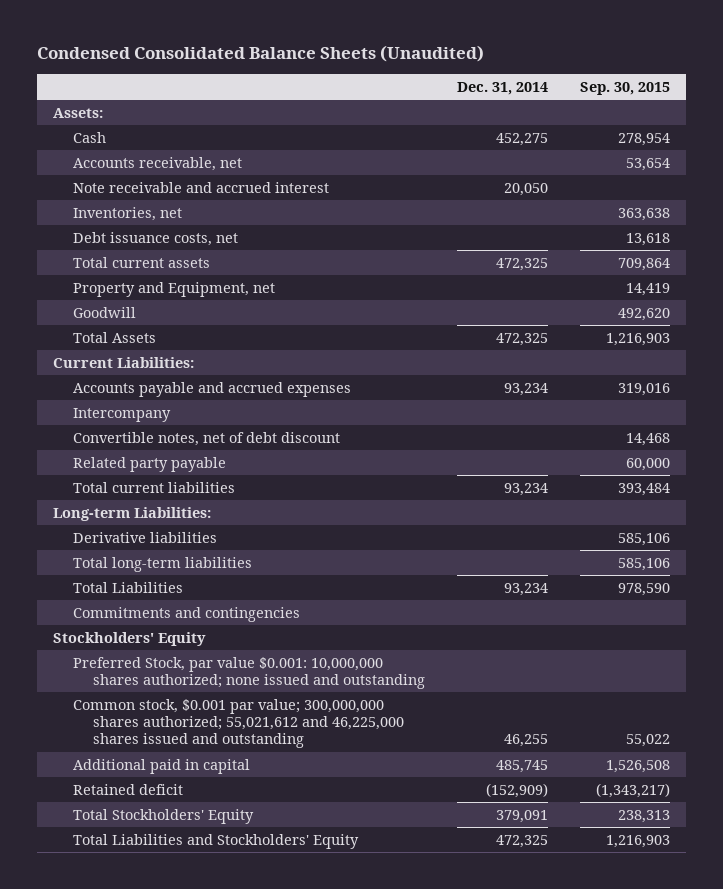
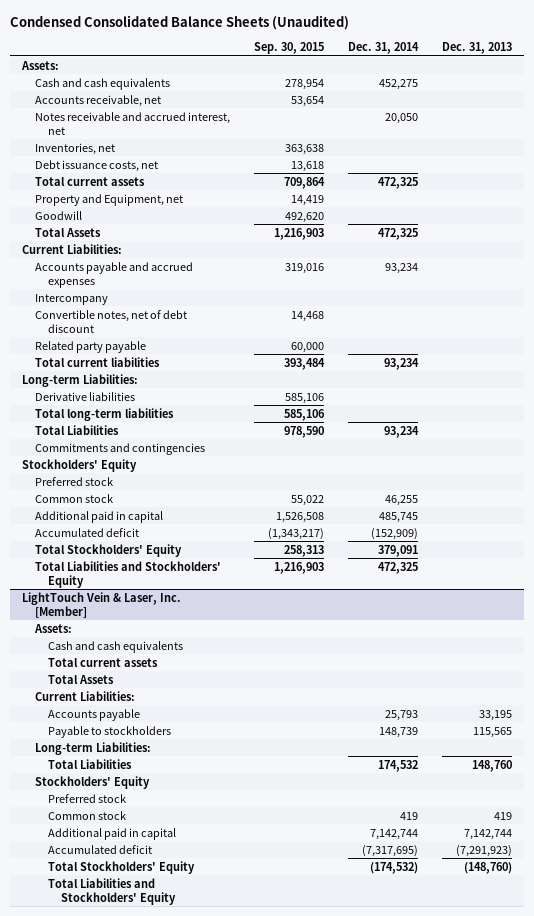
none -> [441,42,512,55] Dec. 31, 2013
[72,131,106,143] Cash -> [34,77,170,90] Cash and cash equivalents
[72,181,329,193] Note receivable and accrued interest -> [34,111,230,135] Notes receivable and accrued interest, net
[72,656,425,690] Preferred Stock, par value $0.001: 10,000,000 shares authorized; none issued and outstanding -> [34,476,113,486] Preferred stock
[72,698,404,749] Common stock, $0.001 par value; 300,000,000 shares authorized; 55,021,612 and 46,225,000 shares issued and outstanding -> [34,493,113,503] Common stock
[72,783,183,795] Retained deficit -> [34,527,139,537] Accumulated deficit
[617,809,670,823] 238,313 -> [283,544,324,557] 258,313
none -> [21,591,181,618] LightTouch Vein & Laser, Inc. [Member]
none -> [33,623,72,633] Assets:
none -> [47,640,183,653] Cash and cash equivalents
none -> [47,657,158,667] Total current assets
none -> [47,674,114,684] Total Assets
none -> [34,690,135,701] Current Liabilities:
none -> [47,708,140,721] Accounts payable
none -> [47,725,171,738] Payable to stockholders
none -> [34,741,151,755] Long-term Liabilities:
none -> [47,758,132,769] Total Liabilities
none -> [34,775,150,789] Stockholders' Equity
none -> [47,793,126,803] Preferred stock
none -> [47,810,126,820] Common stock
none -> [47,827,176,840] Additional paid in capital
none -> [47,844,152,854] Accumulated deficit
none -> [47,860,195,874] Total Stockholders' Equity
none -> [47,877,176,905] Total Liabilities and Stockholders' Equity

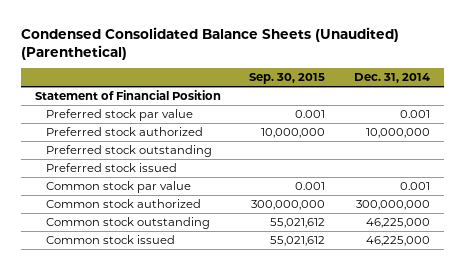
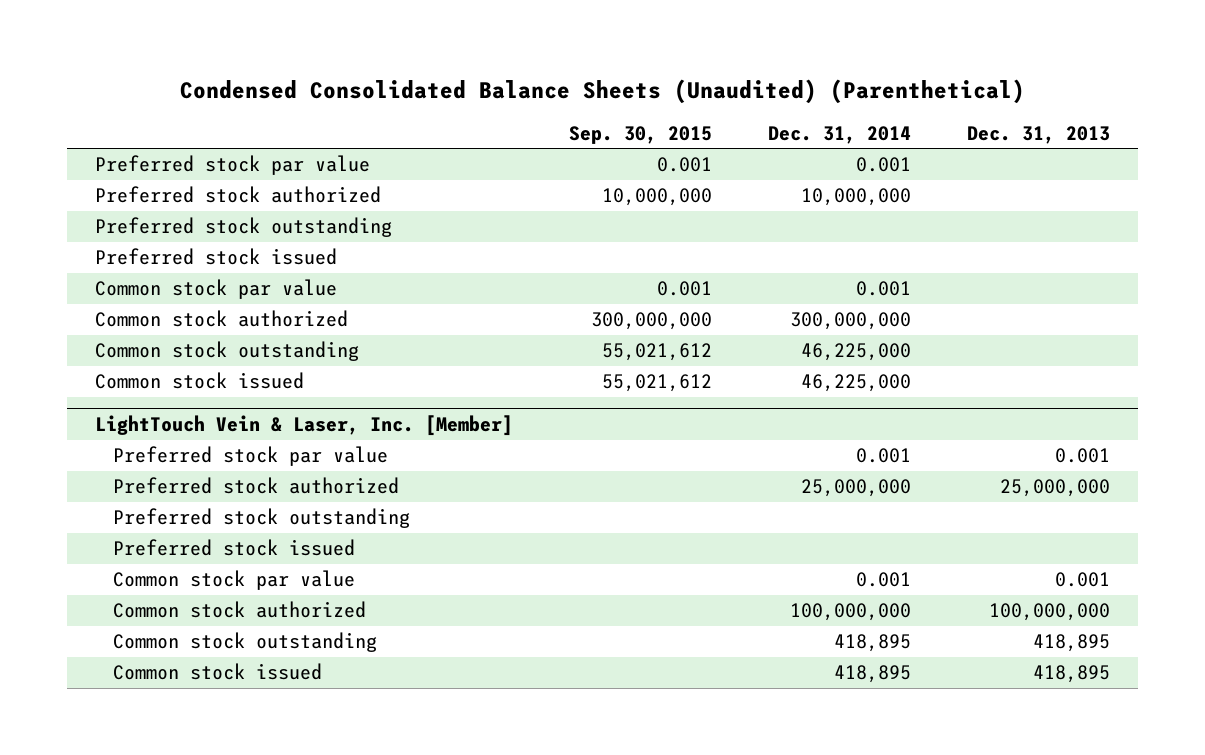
none -> [967,125,1111,144] Dec. 31, 2013
[34,89,221,100] Statement of Financial Position -> none
none -> [95,414,514,436] LightTouch Vein & Laser, Inc. [Member]
none -> [112,446,388,467] Preferred stock par value
none -> [112,477,399,495] Preferred stock authorized
none -> [112,508,410,529] Preferred stock outstanding
none -> [112,539,355,557] Preferred stock issued
none -> [112,570,355,591] Common stock par value
none -> [112,601,366,619] Common stock authorized
none -> [112,632,377,653] Common stock outstanding
none -> [112,663,322,681] Common stock issued

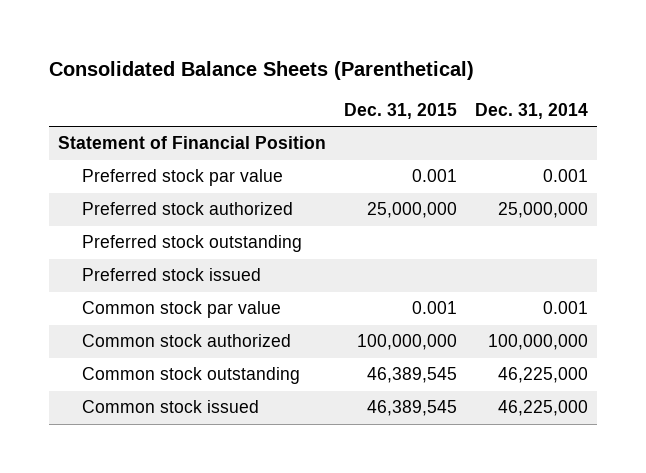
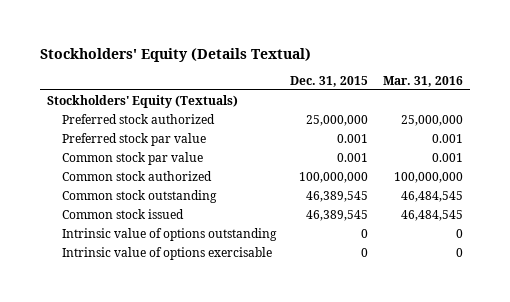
[49,61,475,81] Consolidated Balance Sheets (Parenthetical) -> [40,47,312,62] Stockholders' Equity (Details Textual)
[475,102,589,119] Dec. 31, 2014 -> none
none -> [383,75,464,87] Mar. 31, 2016
[58,136,327,150] Statement of Financial Position -> none
none -> [47,94,239,108] Stockholders' Equity (Textuals)
[82,235,303,253] Preferred stock outstanding -> none
[82,268,262,282] Preferred stock issued -> none
[82,169,284,187] Preferred stock par value -> [61,132,206,146] Preferred stock par value
none -> [61,227,277,241] Intrinsic value of options outstanding
none -> [61,246,272,260] Intrinsic value of options exercisable

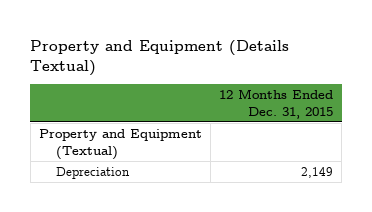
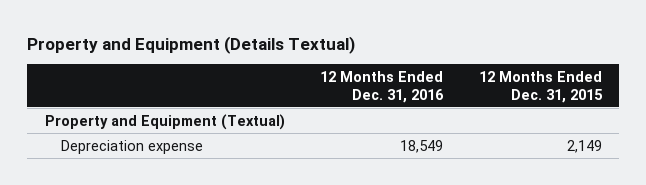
none -> [320,70,445,103] 12 Months Ended Dec. 31, 2016
[56,166,131,179] Depreciation -> [60,139,203,154] Depreciation expense

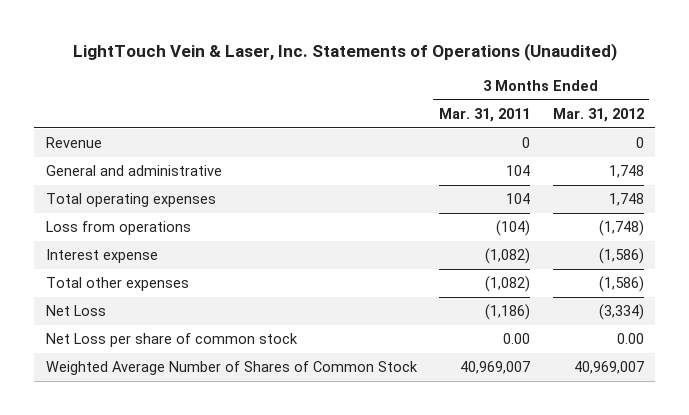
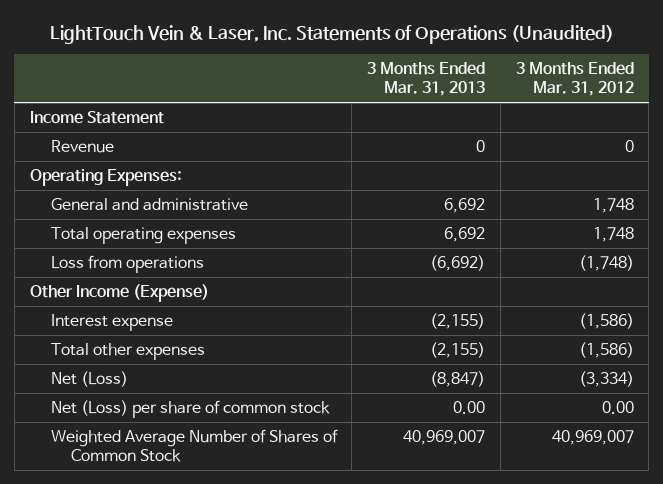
[439,107,531,122] Mar. 31, 2011 -> none
none -> [367,62,486,97] 3 Months Ended Mar. 31, 2013
none -> [29,110,164,124] Income Statement
none -> [29,168,182,186] Operating Expenses:
none -> [29,283,209,302] Other Income (Expense)
[45,305,106,317] Net Loss -> [50,370,128,387] Net (Loss)
[45,333,298,348] Net Loss per share of common stock -> [50,399,330,418] Net (Loss) per share of common stock

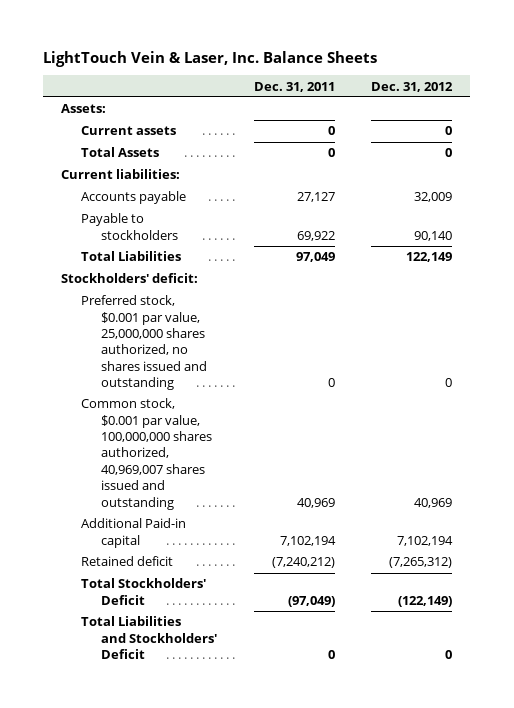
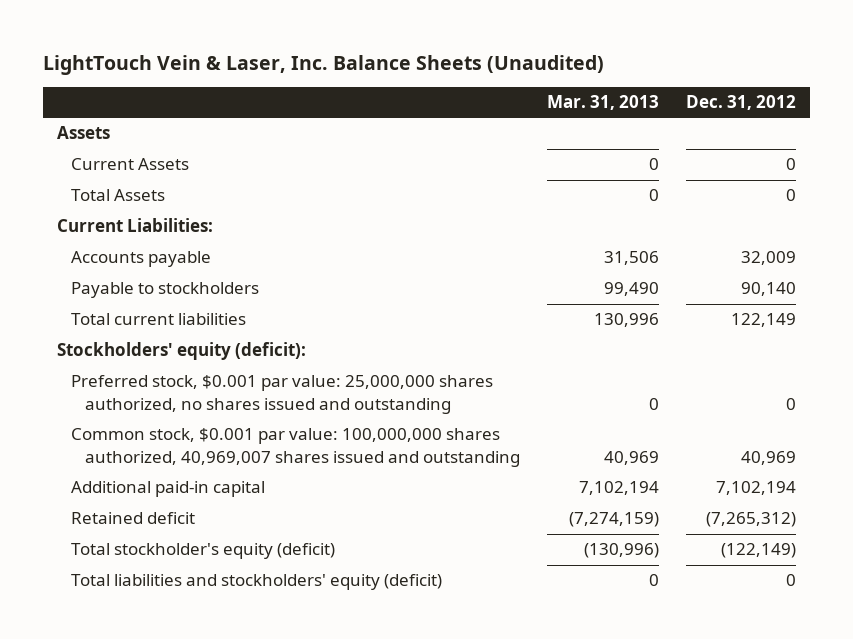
[43,50,378,67] LightTouch Vein & Laser, Inc. Balance Sheets -> [43,54,605,75] LightTouch Vein & Laser, Inc. Balance Sheets (Unaudited)
[253,81,335,92] Dec. 31, 2011 -> none
none -> [547,95,660,111] Mar. 31, 2013
[61,104,107,114] Assets: -> [56,126,110,140] Assets
[81,126,177,136] Current assets -> [70,158,189,171] Current Assets
[61,169,181,180] Current liabilities: -> [56,218,213,233] Current Liabilities:
[81,251,182,262] Total Liabilities -> [70,313,246,326] Total current liabilities
[61,273,199,284] Stockholders' deficit: -> [56,342,306,361] Stockholders' equity (deficit):
[81,295,208,391] Preferred stock, $0.001 par value, 25,000,000 shares authorized, no shares issued and outstanding -> [70,375,493,414] Preferred stock, $0.001 par value: 25,000,000 shares authorized, no shares issued and outstanding
[81,398,213,510] Common stock, $0.001 par value, 100,000,000 shares authorized, 40,969,007 shares issued and outstanding -> [70,428,520,467] Common stock, $0.001 par value: 100,000,000 shares authorized, 40,969,007 shares issued and outstanding
[81,518,187,548] Additional Paid-in capital -> [70,481,265,498] Additional paid-in capital
[81,578,207,605] Total Stockholders' Deficit -> [70,543,335,560] Total stockholder's equity (deficit)
[81,616,218,660] Total Liabilities and Stockholders' Deficit -> [70,574,442,591] Total liabilities and stockholders' equity (deficit)

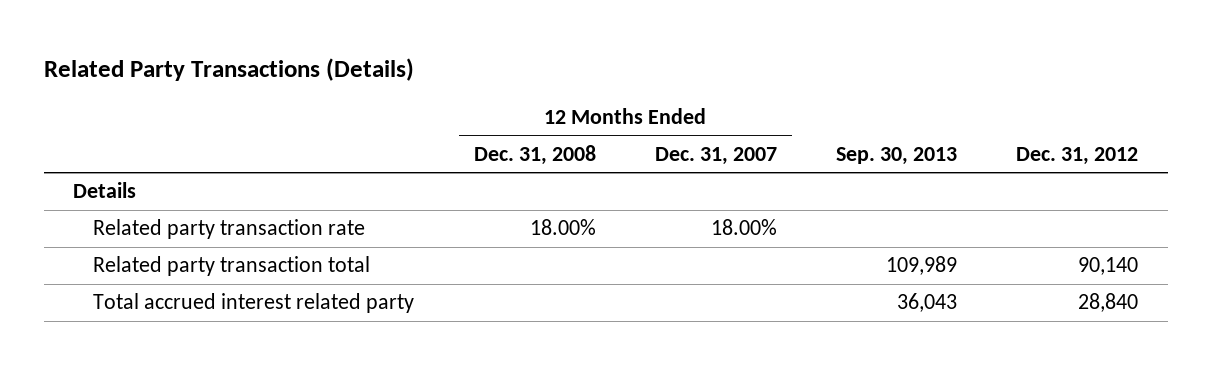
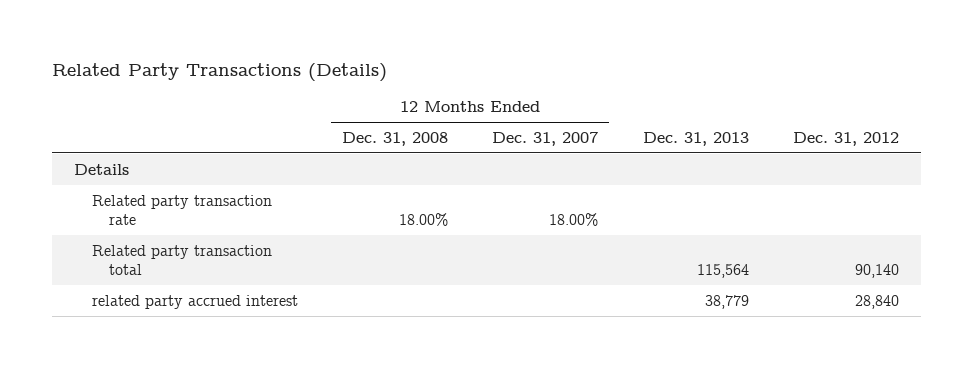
[836,146,958,165] Sep. 30, 2013 -> none
none -> [642,131,749,146] Dec. 31, 2013
[93,293,415,314] Total accrued interest related party -> [91,294,298,309] related party accrued interest

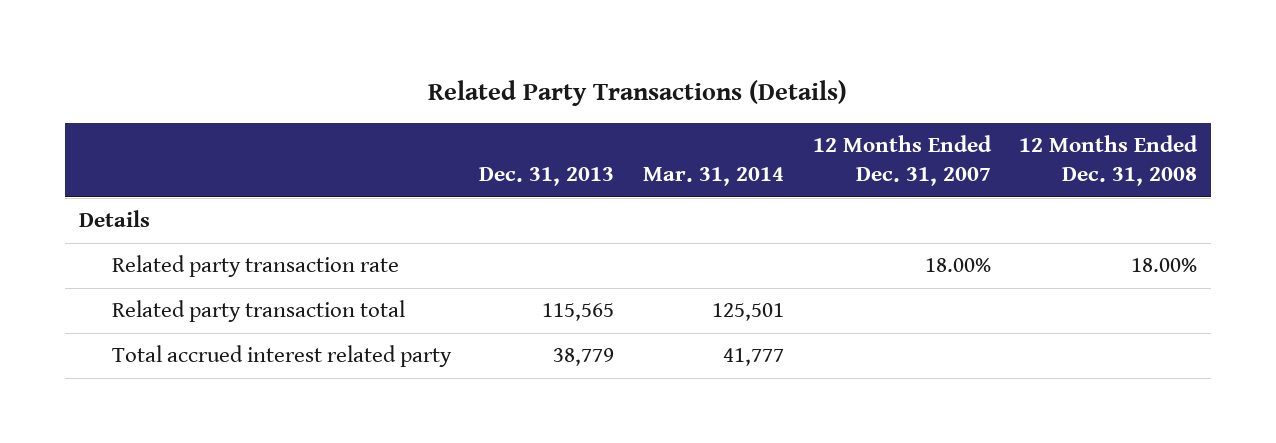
[792,131,899,146] Dec. 31, 2012 -> none
none -> [643,167,785,187] Mar. 31, 2014
[696,263,749,278] 115,564 -> [542,303,615,322] 115,565
[91,294,298,309] related party accrued interest -> [111,345,452,368] Total accrued interest related party

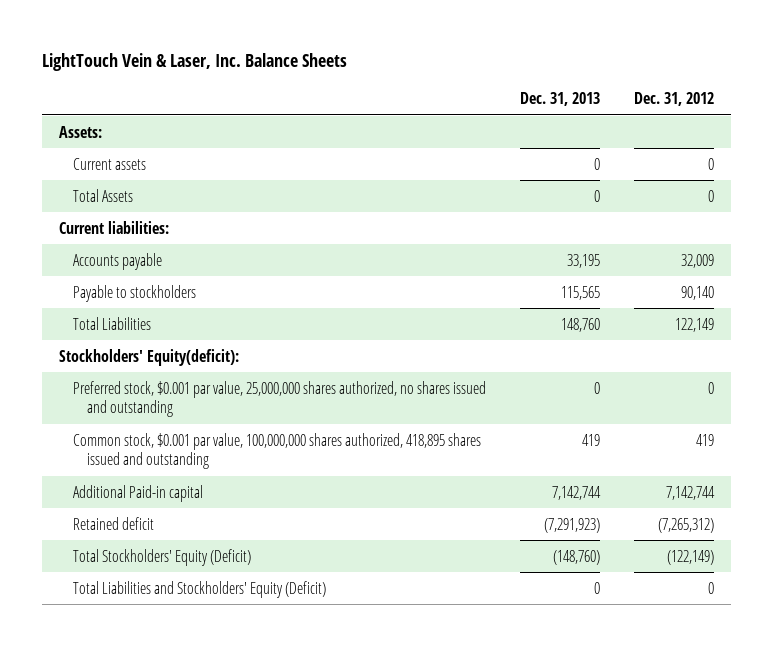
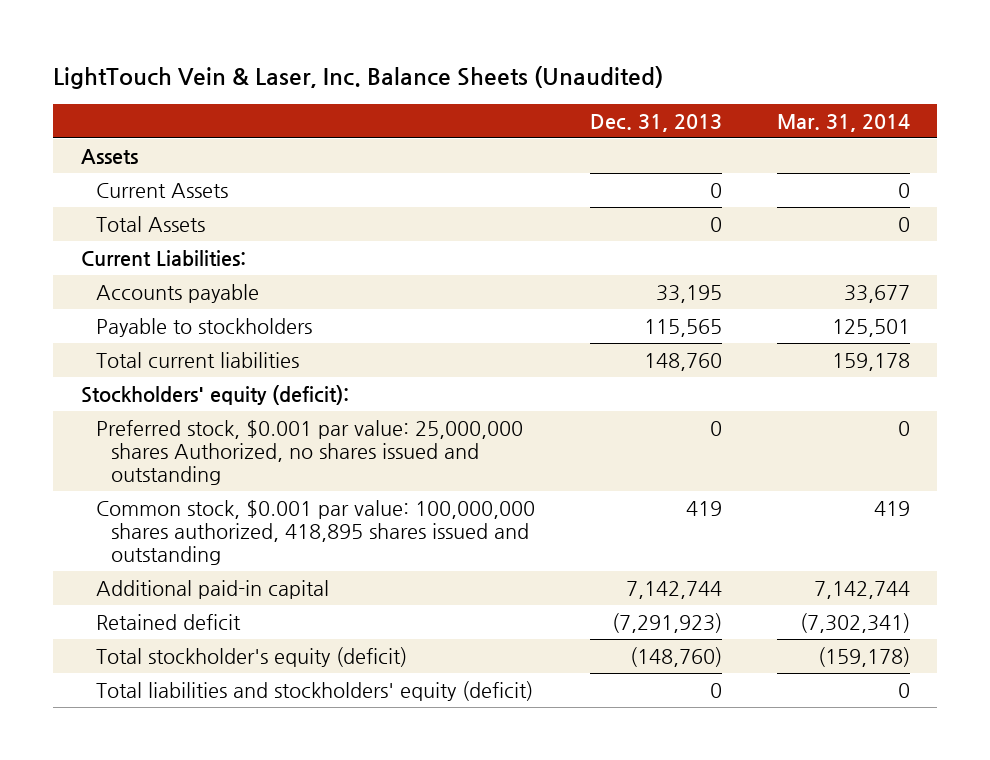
[42,52,348,71] LightTouch Vein & Laser, Inc. Balance Sheets -> [53,65,664,89] LightTouch Vein & Laser, Inc. Balance Sheets (Unaudited)
[634,92,715,107] Dec. 31, 2012 -> none
none -> [776,113,910,132] Mar. 31, 2014
[59,125,103,138] Assets: -> [80,149,138,165] Assets
[73,157,147,170] Current assets -> [95,183,228,199] Current Assets
[59,220,170,234] Current liabilities: -> [80,250,246,267] Current Liabilities:
[73,316,152,330] Total Liabilities -> [95,352,299,369] Total current liabilities
[59,348,240,366] Stockholders' Equity(deficit): -> [80,385,349,406] Stockholders' equity (deficit):
[73,380,487,418] Preferred stock, $0.001 par value, 25,000,000 shares authorized, no shares issued and outstanding -> [95,420,523,485] Preferred stock, $0.001 par value: 25,000,000 shares Authorized, no shares issued and outstanding
[73,432,482,470] Common stock, $0.001 par value, 100,000,000 shares authorized, 418,895 shares issued and outstanding -> [95,500,535,565] Common stock, $0.001 par value: 100,000,000 shares authorized, 418,895 shares issued and outstanding
[73,484,204,502] Additional Paid-in capital -> [95,580,329,600] Additional paid-in capital
[73,548,252,566] Total Stockholders' Equity (Deficit) -> [95,647,407,668] Total stockholder's equity (deficit)
[73,580,327,598] Total Liabilities and Stockholders' Equity (Deficit) -> [95,681,533,702] Total liabilities and stockholders' equity (deficit)

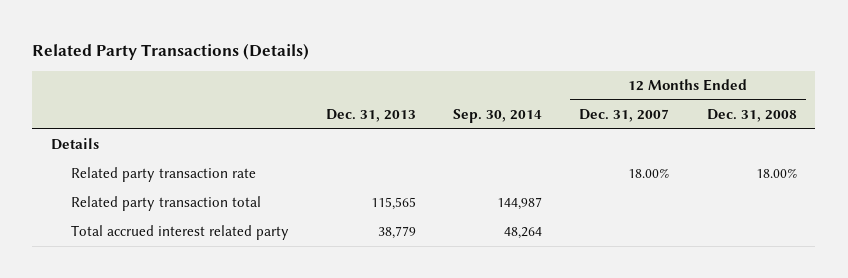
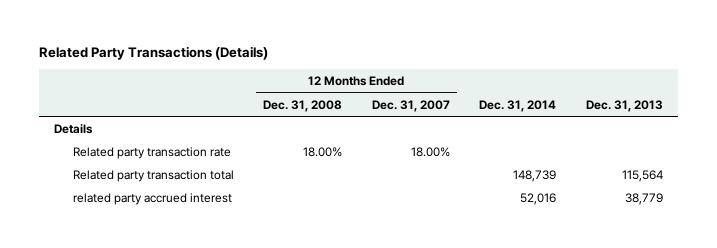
[453,109,543,124] Sep. 30, 2014 -> none
none -> [479,99,557,112] Dec. 31, 2014
[370,197,416,211] 115,565 -> [621,169,663,182] 115,564
[70,225,289,241] Total accrued interest related party -> [72,192,232,205] related party accrued interest

